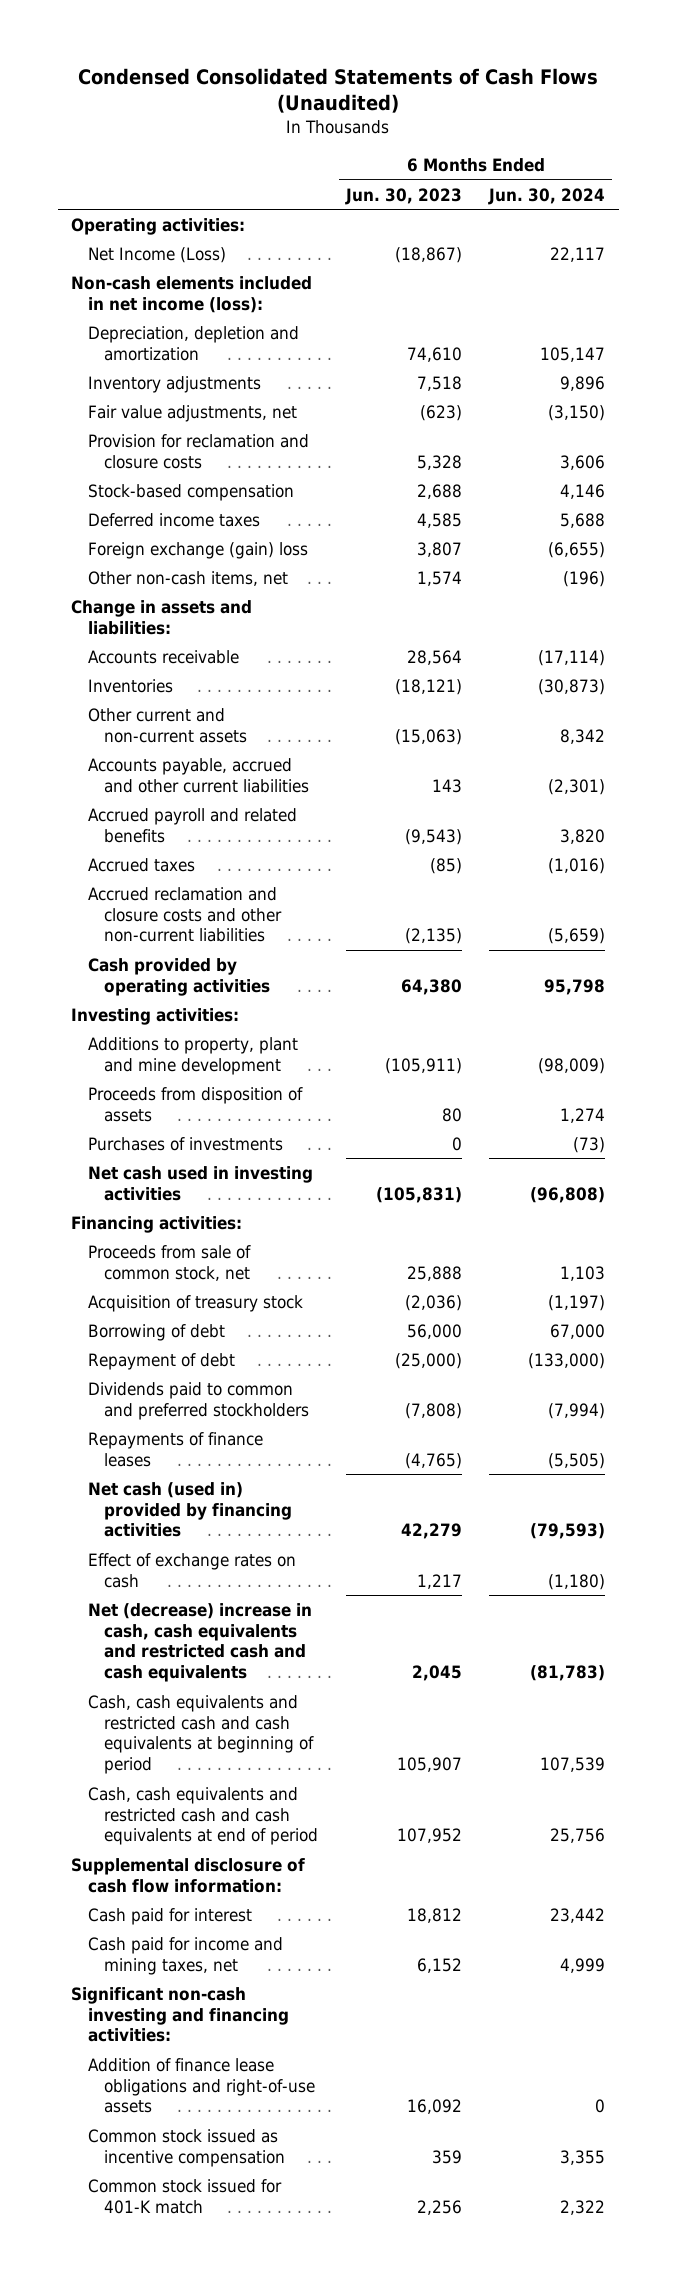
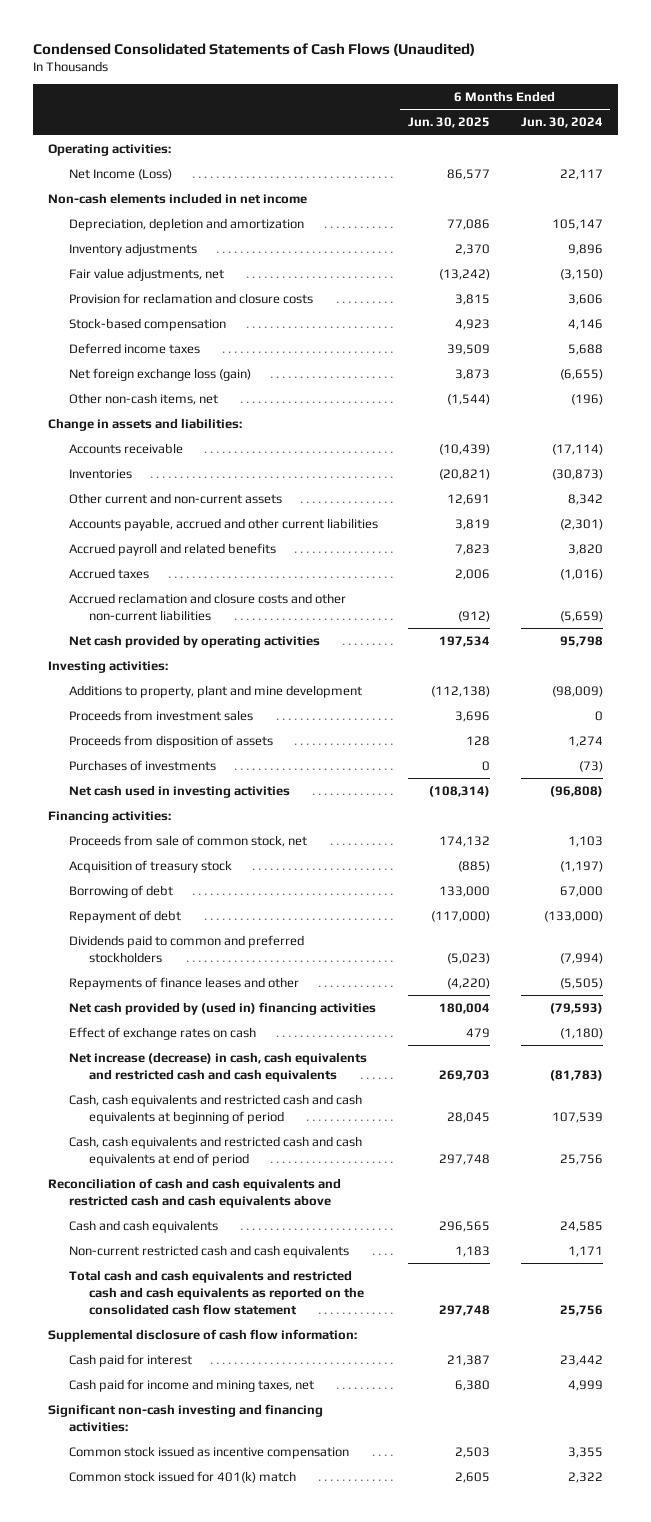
[344,187,462,205] Jun. 30, 2023 -> none
none -> [408,117,491,129] Jun. 30, 2025
[71,275,313,313] Non-cash elements included in net income (loss): -> [48,192,308,204] Non-cash elements included in net income
[87,541,308,559] Foreign exchange (gain) loss -> [68,367,251,381] Net foreign exchange loss (gain)
[87,957,271,996] Cash provided by operating activities -> [68,634,320,648] Net cash provided by operating activities
none -> [68,709,253,721] Proceeds from investment sales
[87,1431,263,1467] Repayments of finance leases -> [68,976,299,990] Repayments of finance leases and other
[87,1481,293,1538] Net cash (used in) provided by financing activities -> [68,1001,376,1015] Net cash provided by (used in) financing activities
[87,1602,312,1683] Net (decrease) increase in cash, cash equivalents and restricted cash and cash equivalents -> [68,1051,367,1082] Net increase (decrease) in cash, cash equivalents and restricted cash and cash equivalents
none -> [48,1177,342,1208] Reconciliation of cash and cash equivalents and restricted cash and cash equivalents above
none -> [68,1219,218,1233] Cash and cash equivalents
none -> [68,1244,349,1258] Non-current restricted cash and cash equivalents
none -> [68,1269,364,1315] Total cash and cash equivalents and restricted cash and cash equivalents as reported on the consolidated cash flow statement
[87,2057,316,2114] Addition of finance lease obligations and right-of-use assets -> none
[87,2178,282,2214] Common stock issued for 401-K match -> [68,1470,296,1483] Common stock issued for 401(k) match

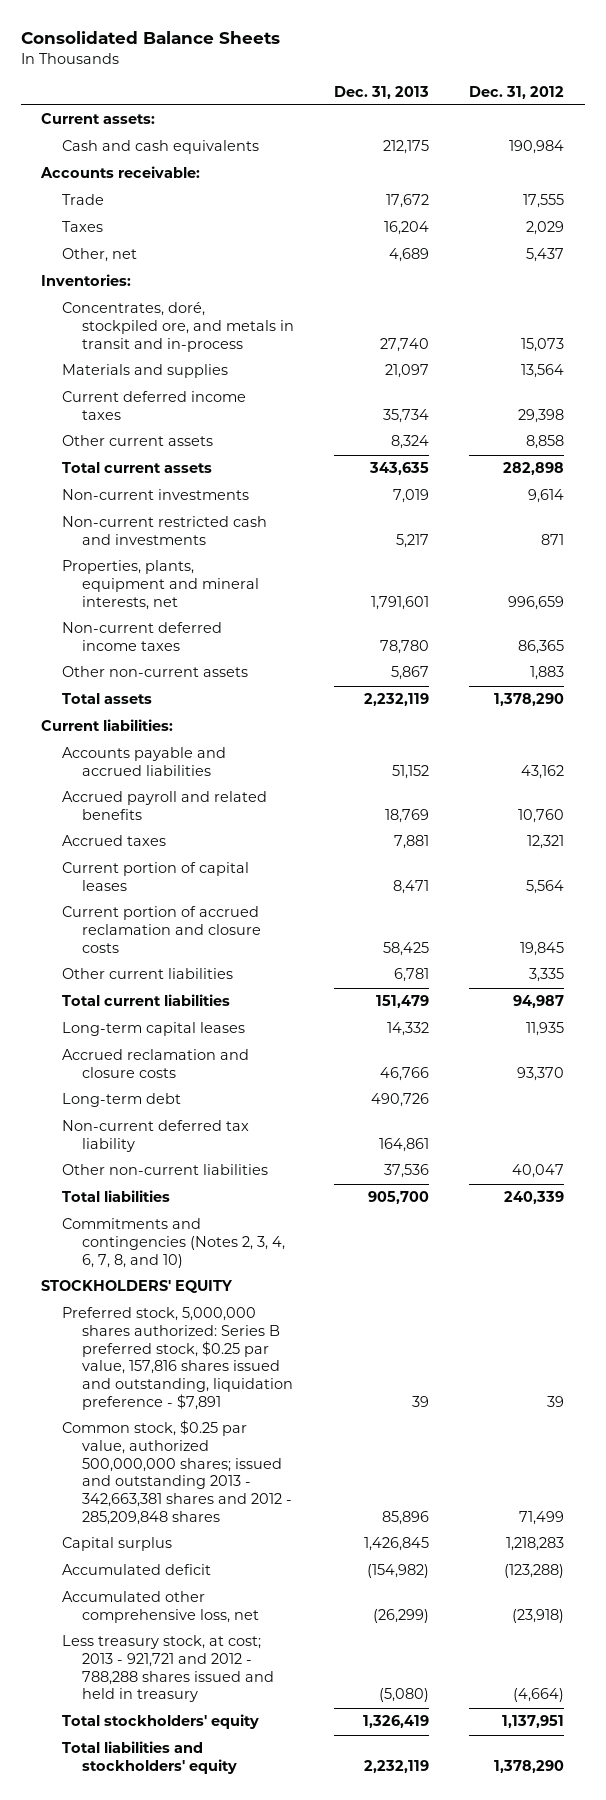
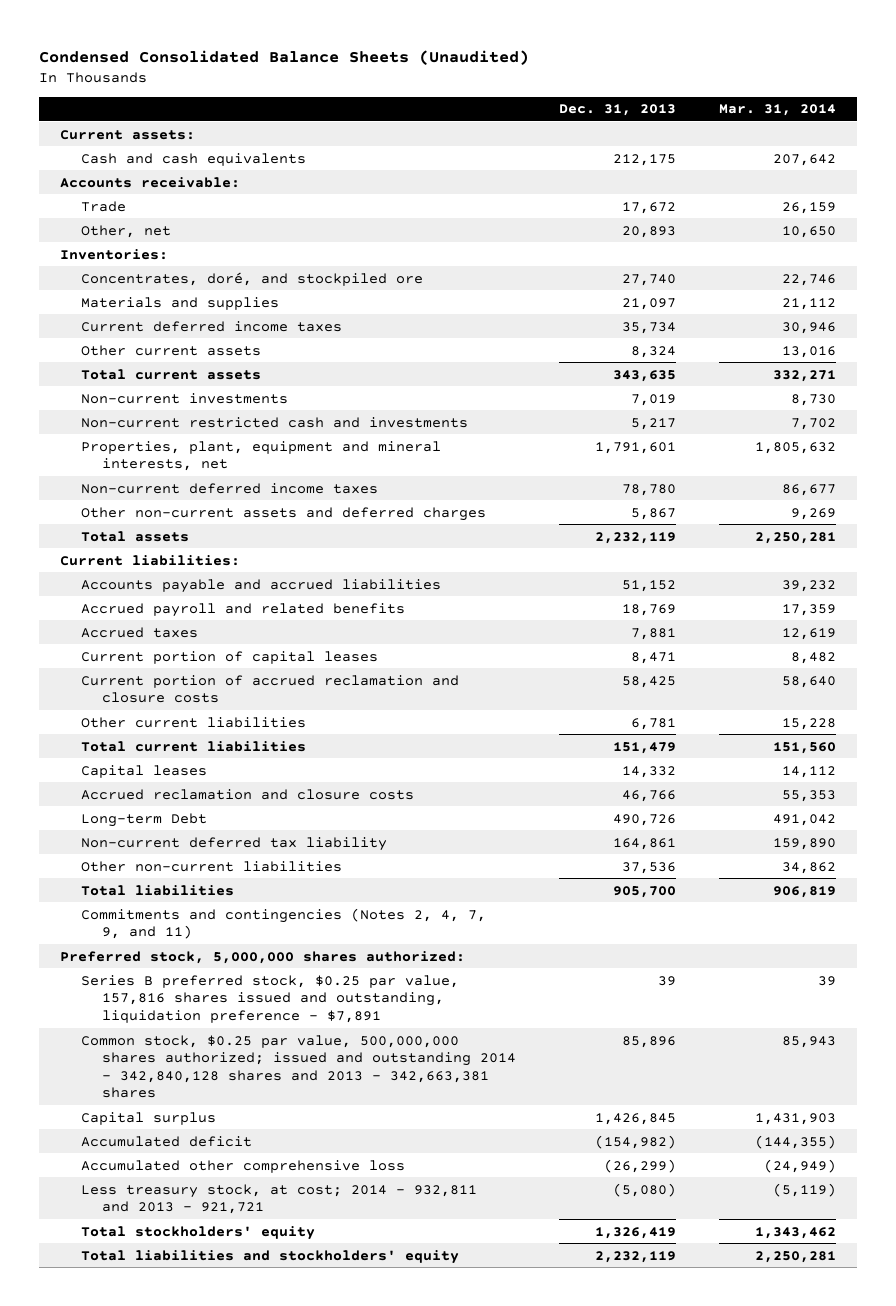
[21,30,281,44] Consolidated Balance Sheets -> [38,49,529,65] Condensed Consolidated Balance Sheets (Unaudited)
[469,85,565,99] Dec. 31, 2012 -> none
none -> [718,104,836,117] Mar. 31, 2014
[61,221,103,233] Taxes -> none
[389,248,430,263] 4,689 -> [621,225,676,238] 20,893
[61,302,294,352] Concentrates, doré, stockpiled ore, and metals in transit and in-process -> [80,271,423,286] Concentrates, doré, and stockpiled ore
[61,560,259,610] Properties, plants, equipment and mineral interests, net -> [80,440,441,472] Properties, plant, equipment and mineral interests, net
[61,666,248,678] Other non-current assets -> [80,506,486,521] Other non-current assets and deferred charges
[61,1022,245,1037] Long-term capital leases -> [80,764,207,778] Capital leases
[61,1093,181,1108] Long-term debt -> [80,812,207,827] Long-term Debt
[41,1280,234,1294] STOCKHOLDERS' EQUITY -> none
[61,1218,285,1268] Commitments and contingencies (Notes 2, 3, 4, 6, 7, 8, and 10) -> [80,907,486,940] Commitments and contingencies (Notes 2, 4, 7, 9, and 11)
none -> [60,950,466,964] Preferred stock, 5,000,000 shares authorized:
[61,1307,293,1410] Preferred stock, 5,000,000 shares authorized: Series B preferred stock, $0.25 par value, 157,816 shares issued and outstanding, liquidation preference - $7,891 -> [80,974,459,1023] Series B preferred stock, $0.25 par value, 157,816 shares issued and outstanding, liquidation preference - $7,891
[61,1420,292,1525] Common stock, $0.25 par value, authorized 500,000,000 shares; issued and outstanding 2013 - 342,663,381 shares and 2012 - 285,209,848 shares -> [80,1034,516,1099] Common stock, $0.25 par value, 500,000,000 shares authorized; issued and outstanding 2014 - 342,840,128 shares and 2013 - 342,663,381 shares
[61,1591,259,1624] Accumulated other comprehensive loss, net -> [80,1159,405,1173] Accumulated other comprehensive loss
[61,1635,274,1703] Less treasury stock, at cost; 2013 - 921,721 and 2012 - 788,288 shares issued and held in treasury -> [80,1183,477,1215] Less treasury stock, at cost; 2014 - 932,811 and 2013 - 921,721

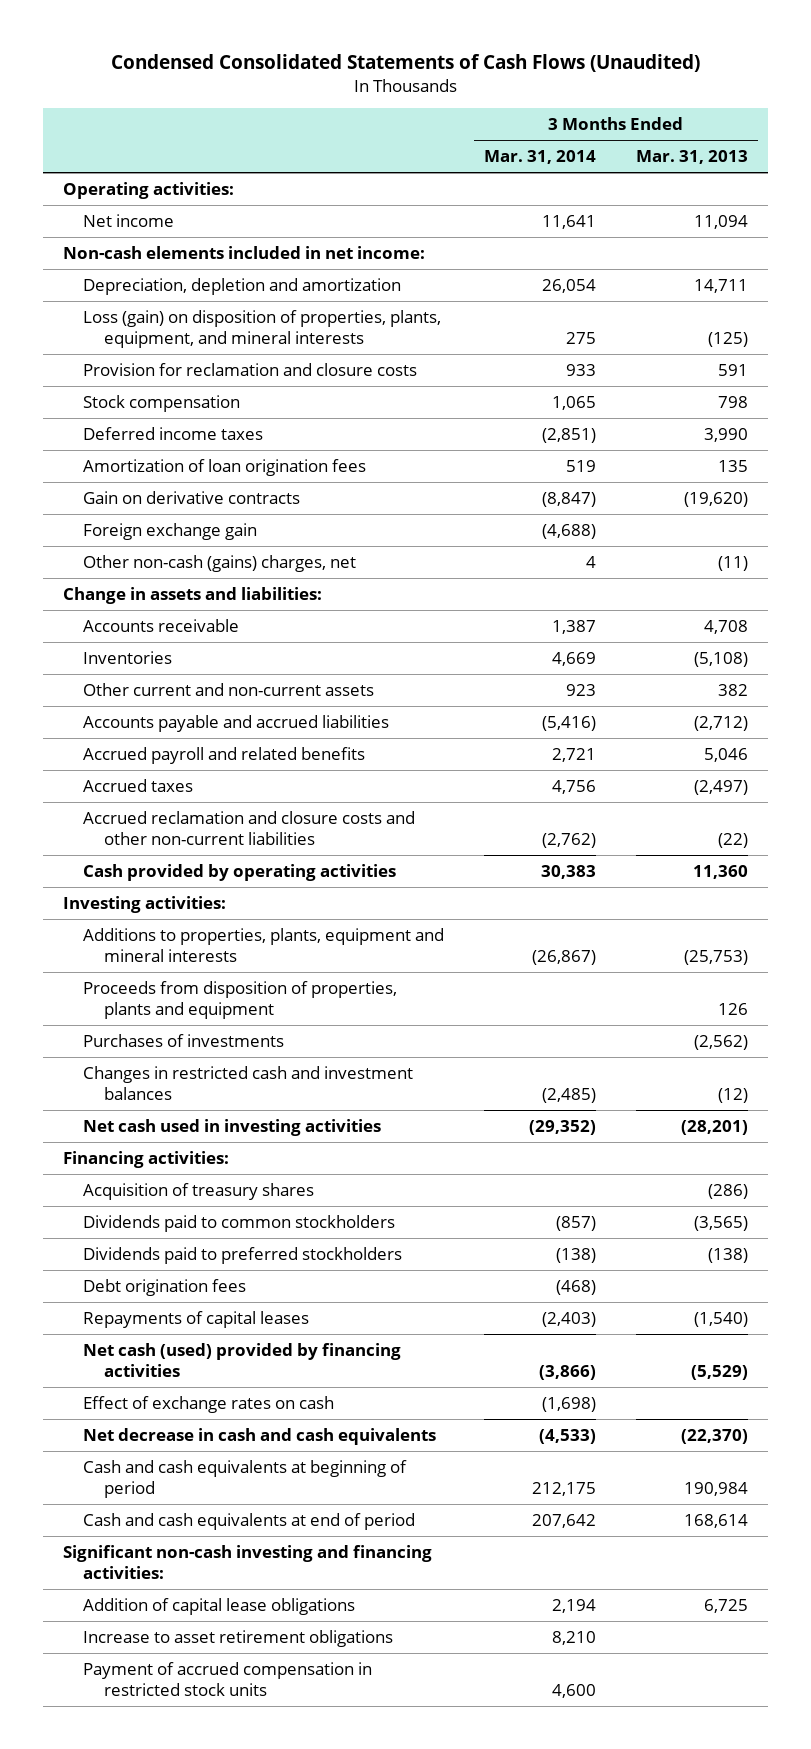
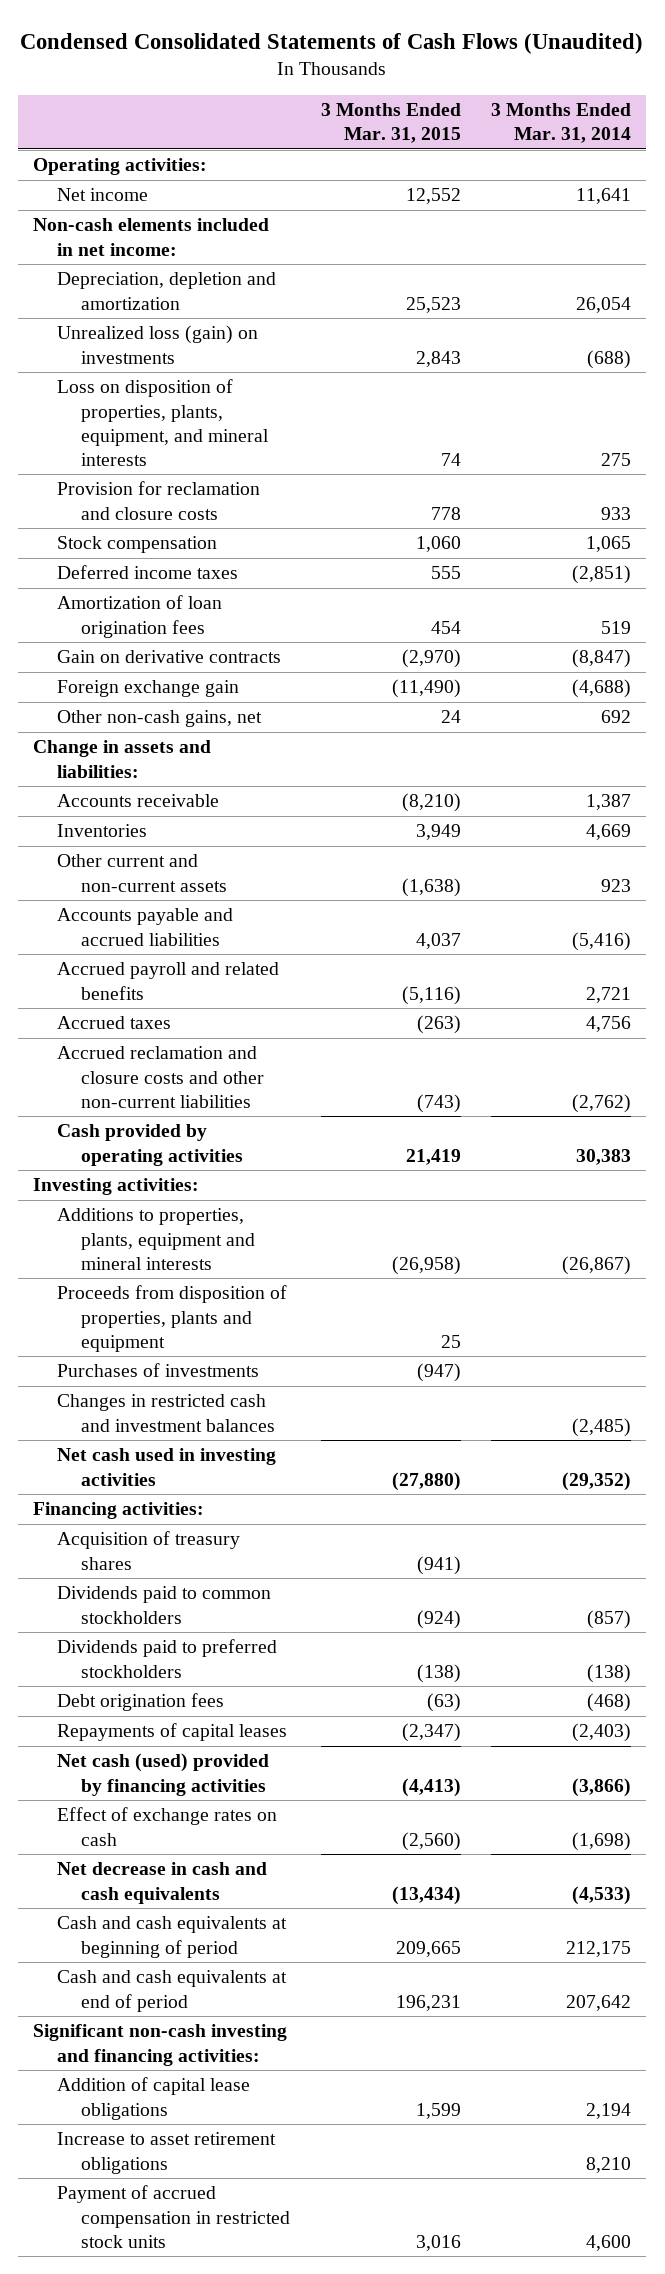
[636,150,749,165] Mar. 31, 2013 -> none
none -> [320,103,461,144] 3 Months Ended Mar. 31, 2015
none -> [57,325,259,364] Unrealized loss (gain) on investments
[83,309,442,349] Loss (gain) on disposition of properties, plants, equipment, and mineral interests -> [57,379,270,466] Loss on disposition of properties, plants, equipment, and mineral interests
[83,554,357,572] Other non-cash (gains) charges, net -> [57,710,263,728] Other non-cash gains, net
[586,555,597,568] 4 -> [601,710,632,724] 692

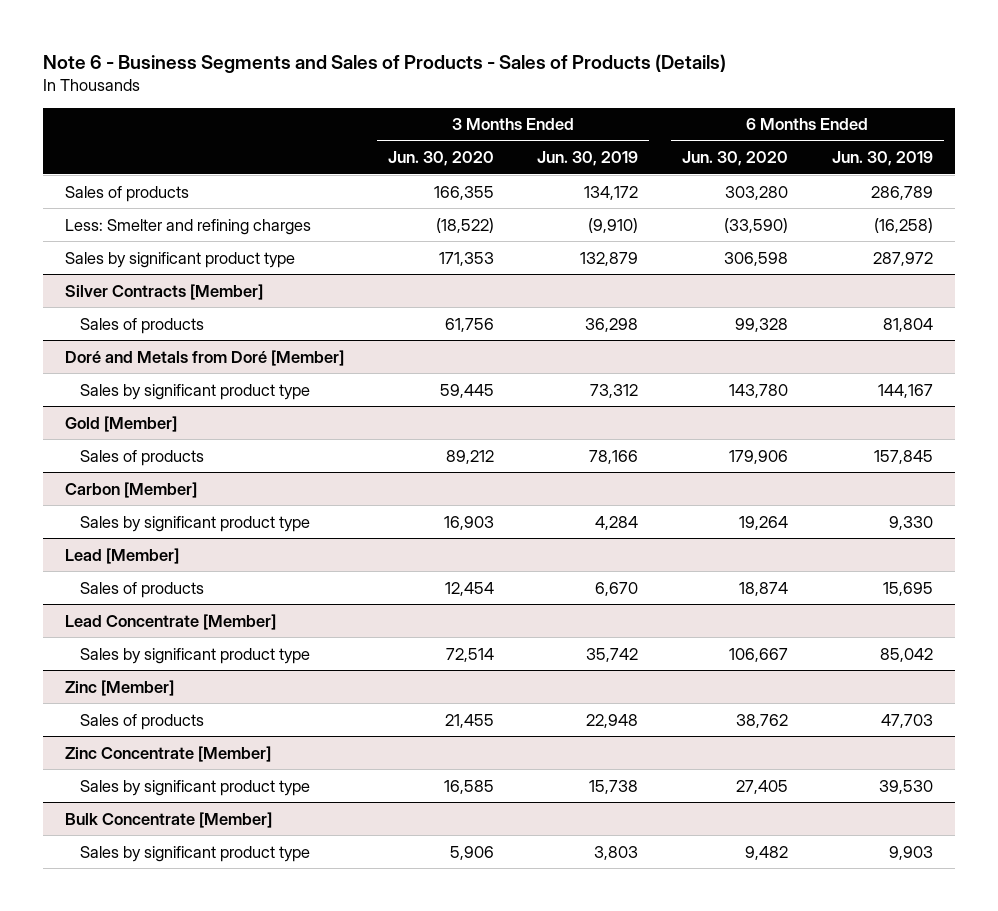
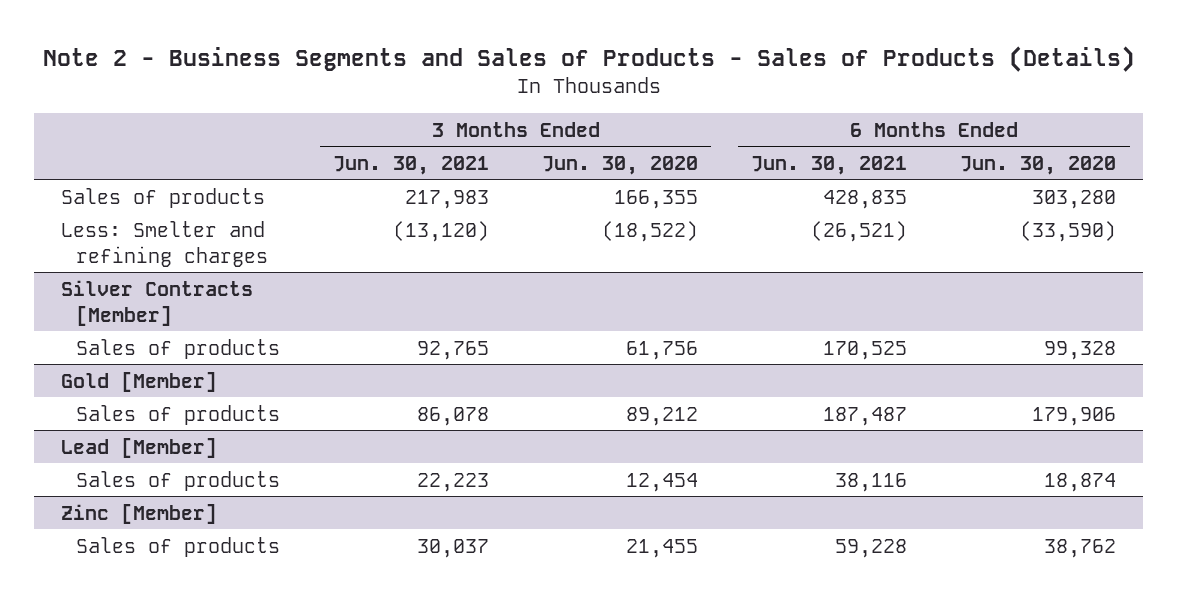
[42,53,726,73] Note 6 - Business Segments and Sales of Products - Sales of Products (Details) -> [42,45,1135,72] Note 2 - Business Segments and Sales of Products - Sales of Products (Details)
[537,151,639,167] Jun. 30, 2019 -> none
[831,151,933,167] Jun. 30, 2019 -> none
none -> [333,155,490,175] Jun. 30, 2021
none -> [751,155,908,175] Jun. 30, 2021
[64,251,295,268] Sales by significant product type -> none
[64,349,344,366] Doré and Metals from Doré [Member] -> none
[80,383,311,400] Sales by significant product type -> none
[64,481,197,498] Carbon [Member] -> none
[80,515,311,532] Sales by significant product type -> none
[64,613,276,630] Lead Concentrate [Member] -> none
[80,647,311,664] Sales by significant product type -> none
[64,745,271,762] Zinc Concentrate [Member] -> none
[80,779,311,796] Sales by significant product type -> none
[64,811,272,828] Bulk Concentrate [Member] -> none
[80,845,311,862] Sales by significant product type -> none

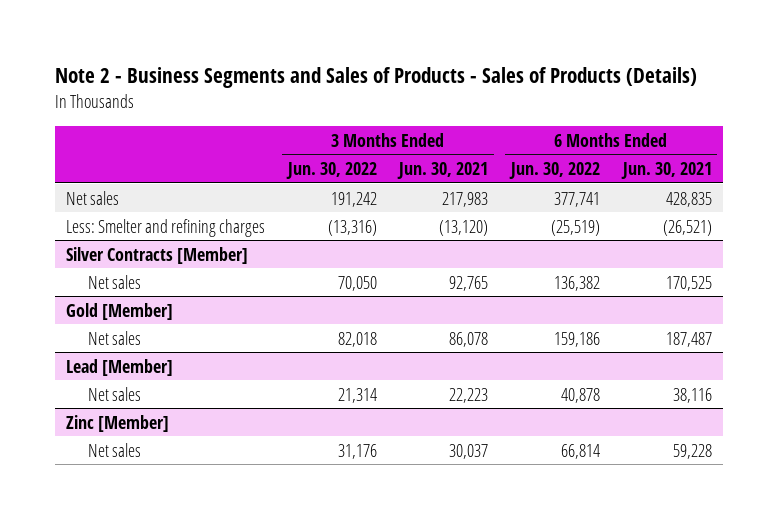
[542,155,699,175] Jun. 30, 2020 -> none
[960,155,1117,175] Jun. 30, 2020 -> none
none -> [285,162,377,180] Jun. 30, 2022
none -> [509,162,601,180] Jun. 30, 2022
[60,187,265,208] Sales of products -> [66,190,120,205] Net sales
[76,338,281,359] Sales of products -> [87,274,141,289] Net sales
[76,404,281,425] Sales of products -> [87,330,141,345] Net sales
[76,470,281,491] Sales of products -> [87,386,141,401] Net sales
[76,536,281,557] Sales of products -> [87,442,141,457] Net sales

